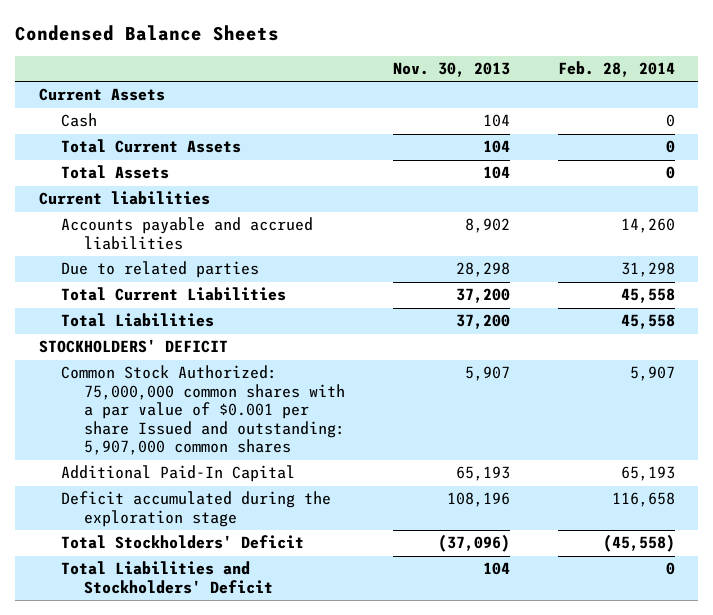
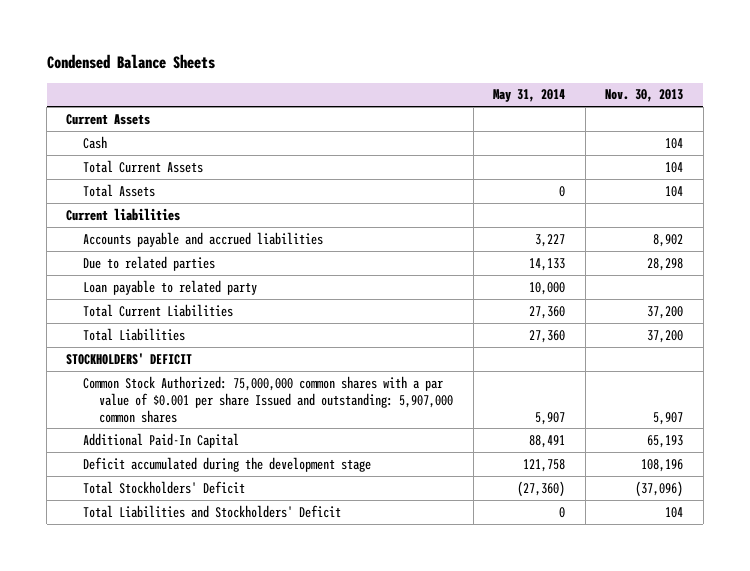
[557,61,675,78] Feb. 28, 2014 -> none
none -> [493,89,566,103] May 31, 2014
none -> [82,279,257,295] Loan payable to related party
[61,491,332,527] Deficit accumulated during the exploration stage -> [82,456,371,472] Deficit accumulated during the development stage

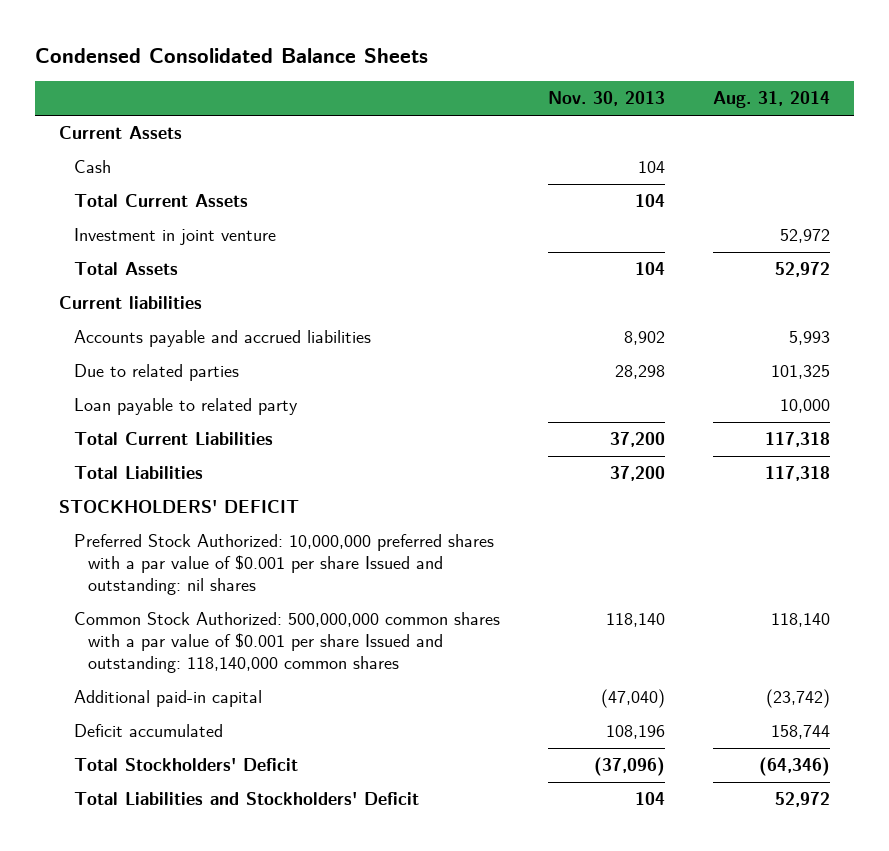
[46,54,215,70] Condensed Balance Sheets -> [35,47,429,63] Condensed Consolidated Balance Sheets
[493,89,566,103] May 31, 2014 -> none
none -> [712,91,830,109] Aug. 31, 2014
none -> [73,228,276,246] Investment in joint venture
none -> [73,534,494,595] Preferred Stock Authorized: 10,000,000 preferred shares with a par value of $0.001 per share Issued and outstanding: nil shares
[82,375,454,423] Common Stock Authorized: 75,000,000 common shares with a par value of $0.001 per share Issued and outstanding: 5,907,000 common shares -> [73,612,500,673] Common Stock Authorized: 500,000,000 common shares with a par value of $0.001 per share Issued and outstanding: 118,140,000 common shares
[653,411,684,425] 5,907 -> [605,613,665,628] 118,140
[82,432,239,448] Additional Paid-In Capital -> [73,690,262,708] Additional paid-in capital
[647,434,684,448] 65,193 -> [600,689,665,709] (47,040)
[82,456,371,472] Deficit accumulated during the development stage -> [73,724,223,738] Deficit accumulated

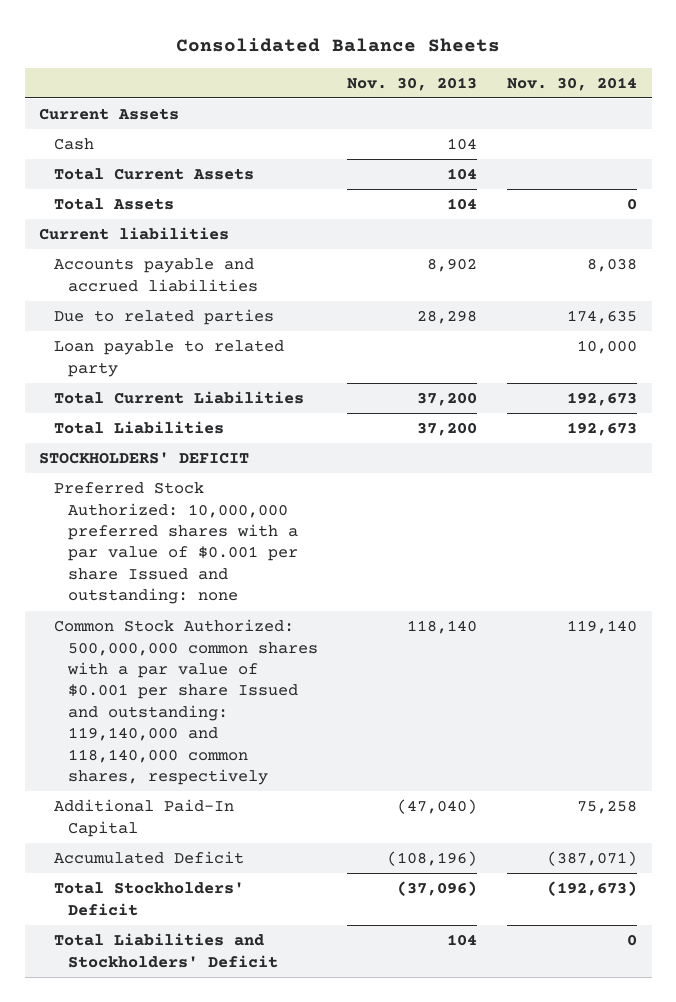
[35,47,429,63] Condensed Consolidated Balance Sheets -> [176,37,501,52] Consolidated Balance Sheets
[712,91,830,109] Aug. 31, 2014 -> none
none -> [506,76,637,91] Nov. 30, 2014
[73,228,276,246] Investment in joint venture -> none
[73,534,494,595] Preferred Stock Authorized: 10,000,000 preferred shares with a par value of $0.001 per share Issued and outstanding: nil shares -> [53,482,298,605] Preferred Stock Authorized: 10,000,000 preferred shares with a par value of $0.001 per share Issued and outstanding: none
[73,612,500,673] Common Stock Authorized: 500,000,000 common shares with a par value of $0.001 per share Issued and outstanding: 118,140,000 common shares -> [53,619,318,786] Common Stock Authorized: 500,000,000 common shares with a par value of $0.001 per share Issued and outstanding: 119,140,000 and 118,140,000 common shares, respectively
[73,690,262,708] Additional paid-in capital -> [53,799,234,837] Additional Paid-In Capital
[73,724,223,738] Deficit accumulated -> [53,851,244,865] Accumulated Deficit
[605,725,665,740] 108,196 -> [387,851,478,867] (108,196)

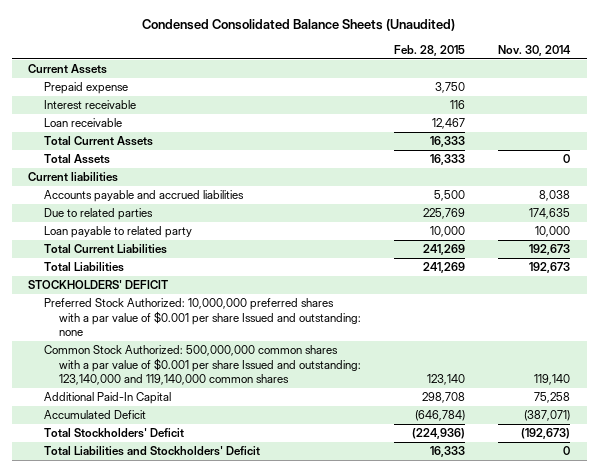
[176,37,501,52] Consolidated Balance Sheets -> [142,19,456,32] Condensed Consolidated Balance Sheets (Unaudited)
[347,76,478,91] Nov. 30, 2013 -> none
none -> [394,44,466,56] Feb. 28, 2015
[53,138,94,151] Cash -> none
none -> [43,82,128,95] Prepaid expense
none -> [43,100,136,110] Interest receivable
none -> [43,118,122,128] Loan receivable
[53,619,318,786] Common Stock Authorized: 500,000,000 common shares with a par value of $0.001 per share Issued and outstanding: 119,140,000 and 118,140,000 common shares, respectively -> [43,345,361,385] Common Stock Authorized: 500,000,000 common shares with a par value of $0.001 per share Issued and outstanding: 123,140,000 and 119,140,000 common shares

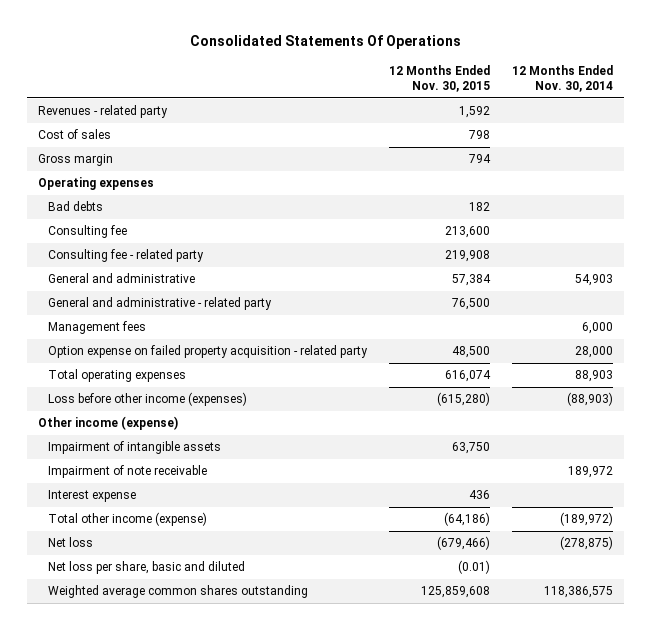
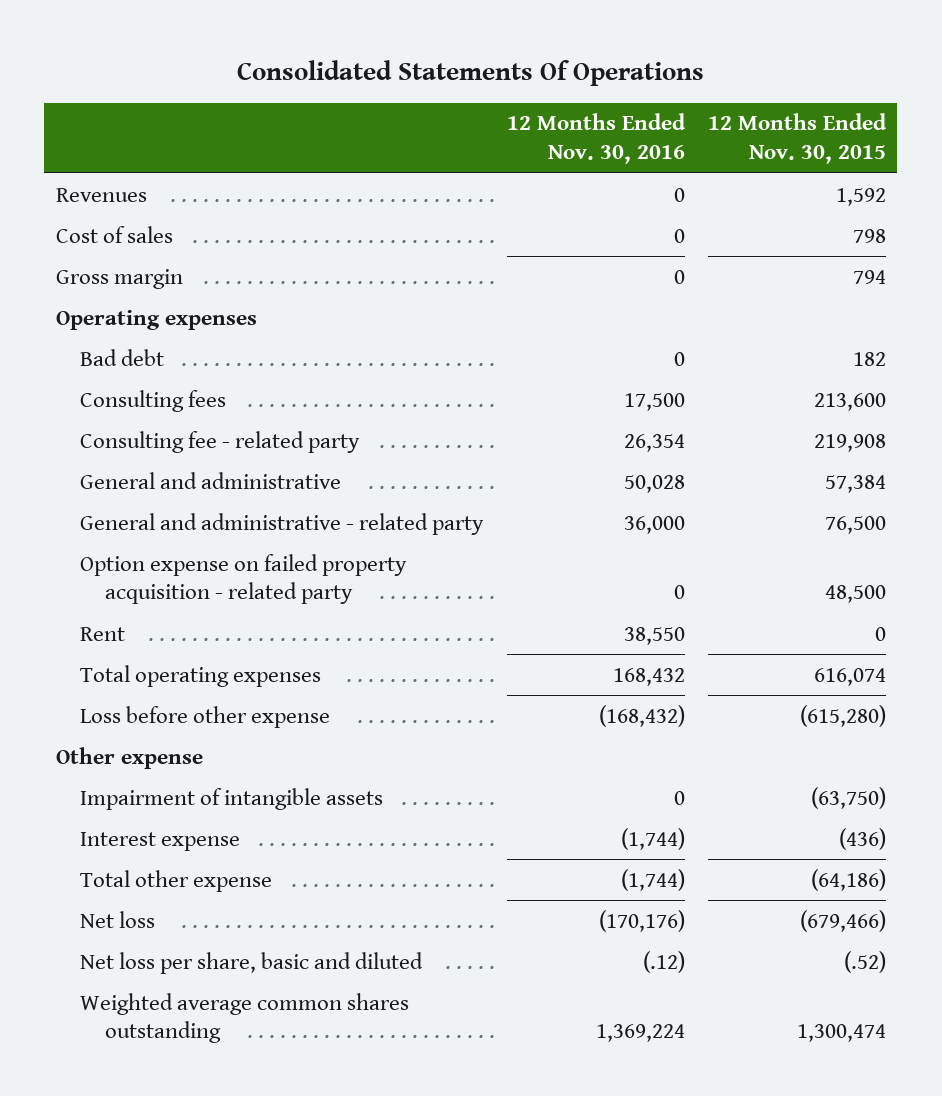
[512,64,614,93] 12 Months Ended Nov. 30, 2014 -> none
none -> [506,113,686,165] 12 Months Ended Nov. 30, 2016
[38,105,169,119] Revenues - related party -> [55,187,147,202] Revenues
[48,201,104,212] Bad debts -> [80,348,165,366] Bad debt
[48,225,128,239] Consulting fee -> [80,389,227,412] Consulting fees
[48,321,147,335] Management fees -> none
none -> [80,626,126,641] Rent
[48,465,208,479] Impairment of note receivable -> none
[48,392,248,407] Loss before other income (expenses) -> [80,705,331,728] Loss before other expense
[38,416,179,431] Other income (expense) -> [55,746,203,769] Other expense
[452,442,491,455] 63,750 -> [810,786,886,809] (63,750)
[469,490,491,500] 436 -> [838,827,886,850] (436)
[48,512,208,527] Total other income (expense) -> [80,869,273,892] Total other expense
[458,560,491,575] (0.01) -> [843,950,886,973] (.52)
[421,586,491,599] 125,859,608 -> [796,1024,886,1043] 1,300,474

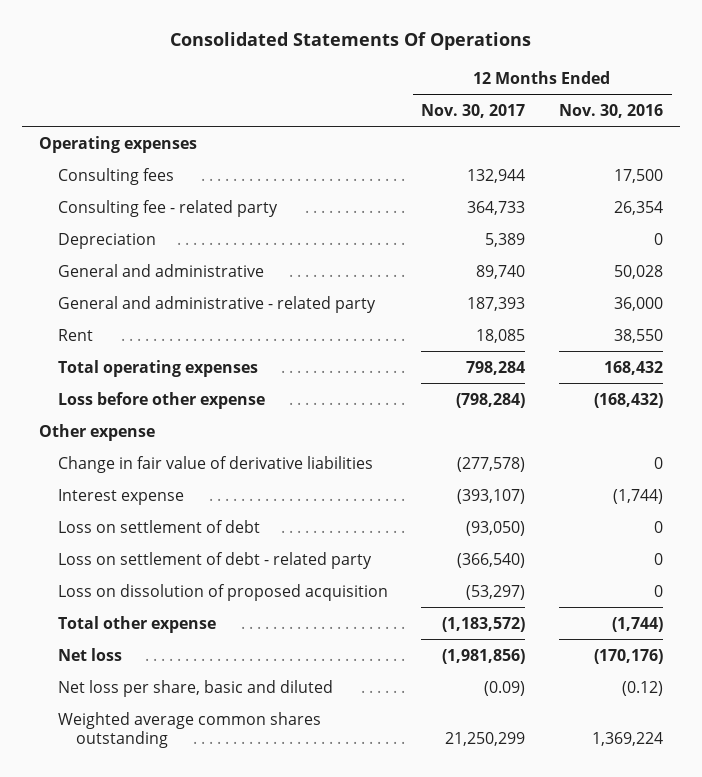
[707,113,887,165] 12 Months Ended Nov. 30, 2015 -> none
none -> [421,103,526,118] Nov. 30, 2017
[55,187,147,202] Revenues -> none
[55,225,173,243] Cost of sales -> none
[55,268,183,289] Gross margin -> none
[80,348,165,366] Bad debt -> none
none -> [57,232,156,249] Depreciation
[80,553,408,605] Option expense on failed property acquisition - related party -> none
[80,787,384,810] Impairment of intangible assets -> none
none -> [57,455,373,473] Change in fair value of derivative liabilities
none -> [57,519,260,533] Loss on settlement of debt
none -> [57,551,372,569] Loss on settlement of debt - related party
none -> [57,583,388,601] Loss on dissolution of proposed acquisition
[642,950,685,973] (.12) -> [622,680,664,696] (0.12)

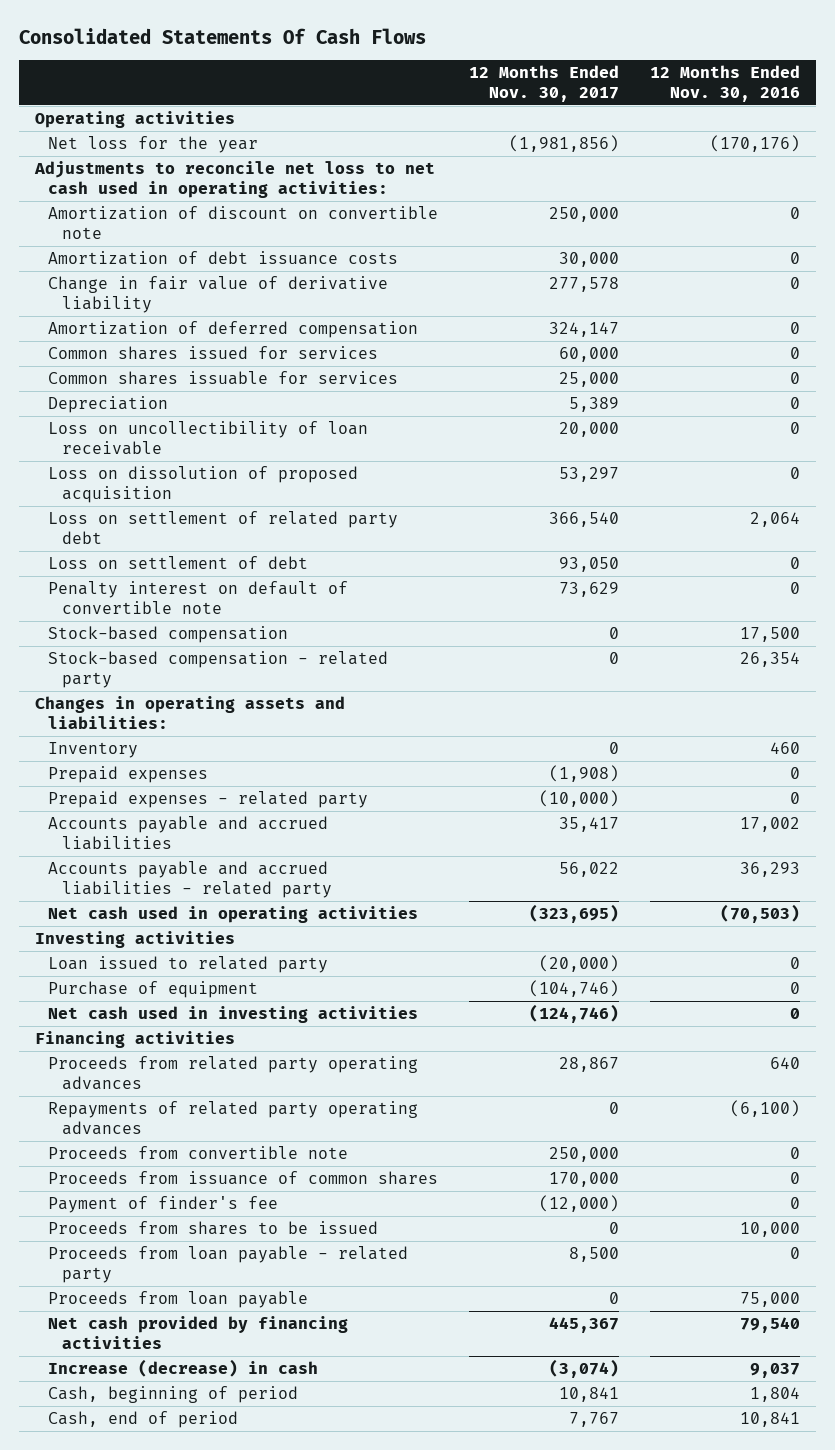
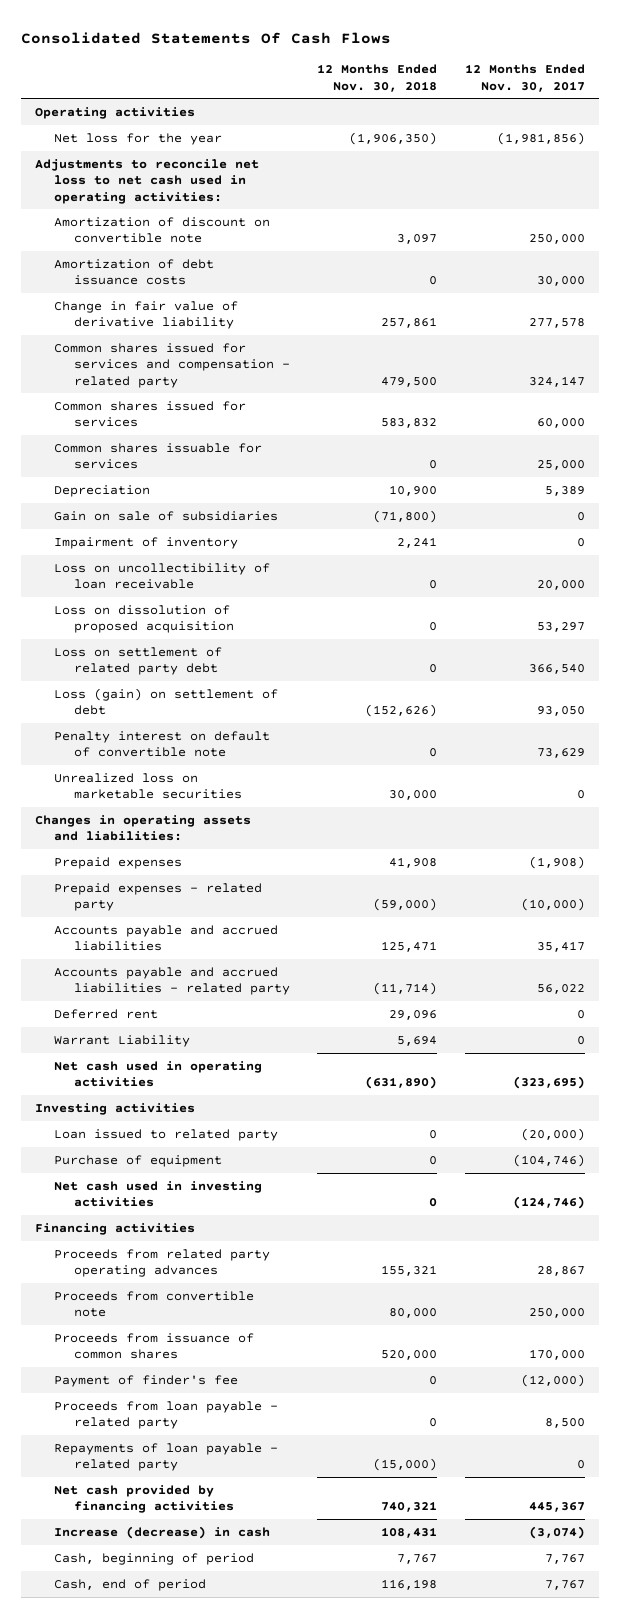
[650,65,801,103] 12 Months Ended Nov. 30, 2016 -> none
none -> [317,64,438,92] 12 Months Ended Nov. 30, 2018
[48,321,419,339] Amortization of deferred compensation -> [54,342,290,388] Common shares issued for services and compensation - related party
none -> [54,510,279,521] Gain on sale of subsidiaries
none -> [54,536,239,549] Impairment of inventory
[48,556,309,570] Loss on settlement of debt -> [54,687,279,716] Loss (gain) on settlement of debt
[48,626,289,644] Stock-based compensation -> none
[48,651,389,688] Stock-based compensation - related party -> none
none -> [54,772,242,800] Unrealized loss on marketable securities
[48,742,139,759] Inventory -> none
none -> [54,1008,159,1019] Deferred rent
none -> [54,1034,191,1047] Warrant Liability
[48,1101,419,1135] Repayments of related party operating advances -> none
[48,1221,379,1236] Proceeds from shares to be issued -> none
[48,1291,309,1309] Proceeds from loan payable -> none
none -> [54,1442,279,1472] Repayments of loan payable - related party
[559,1387,620,1403] 10,841 -> [545,1553,586,1564] 7,767

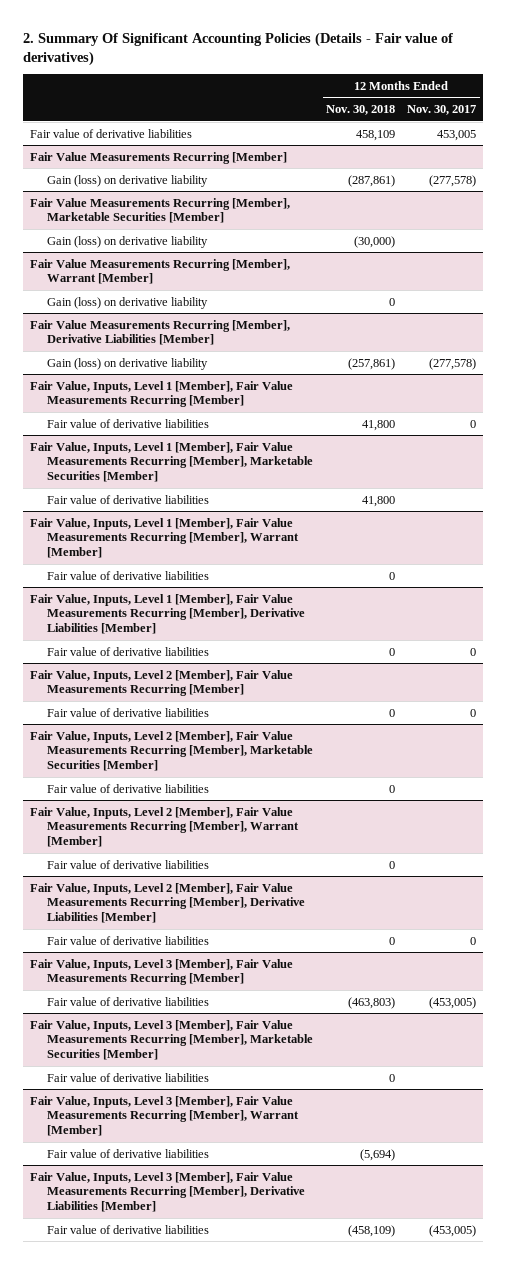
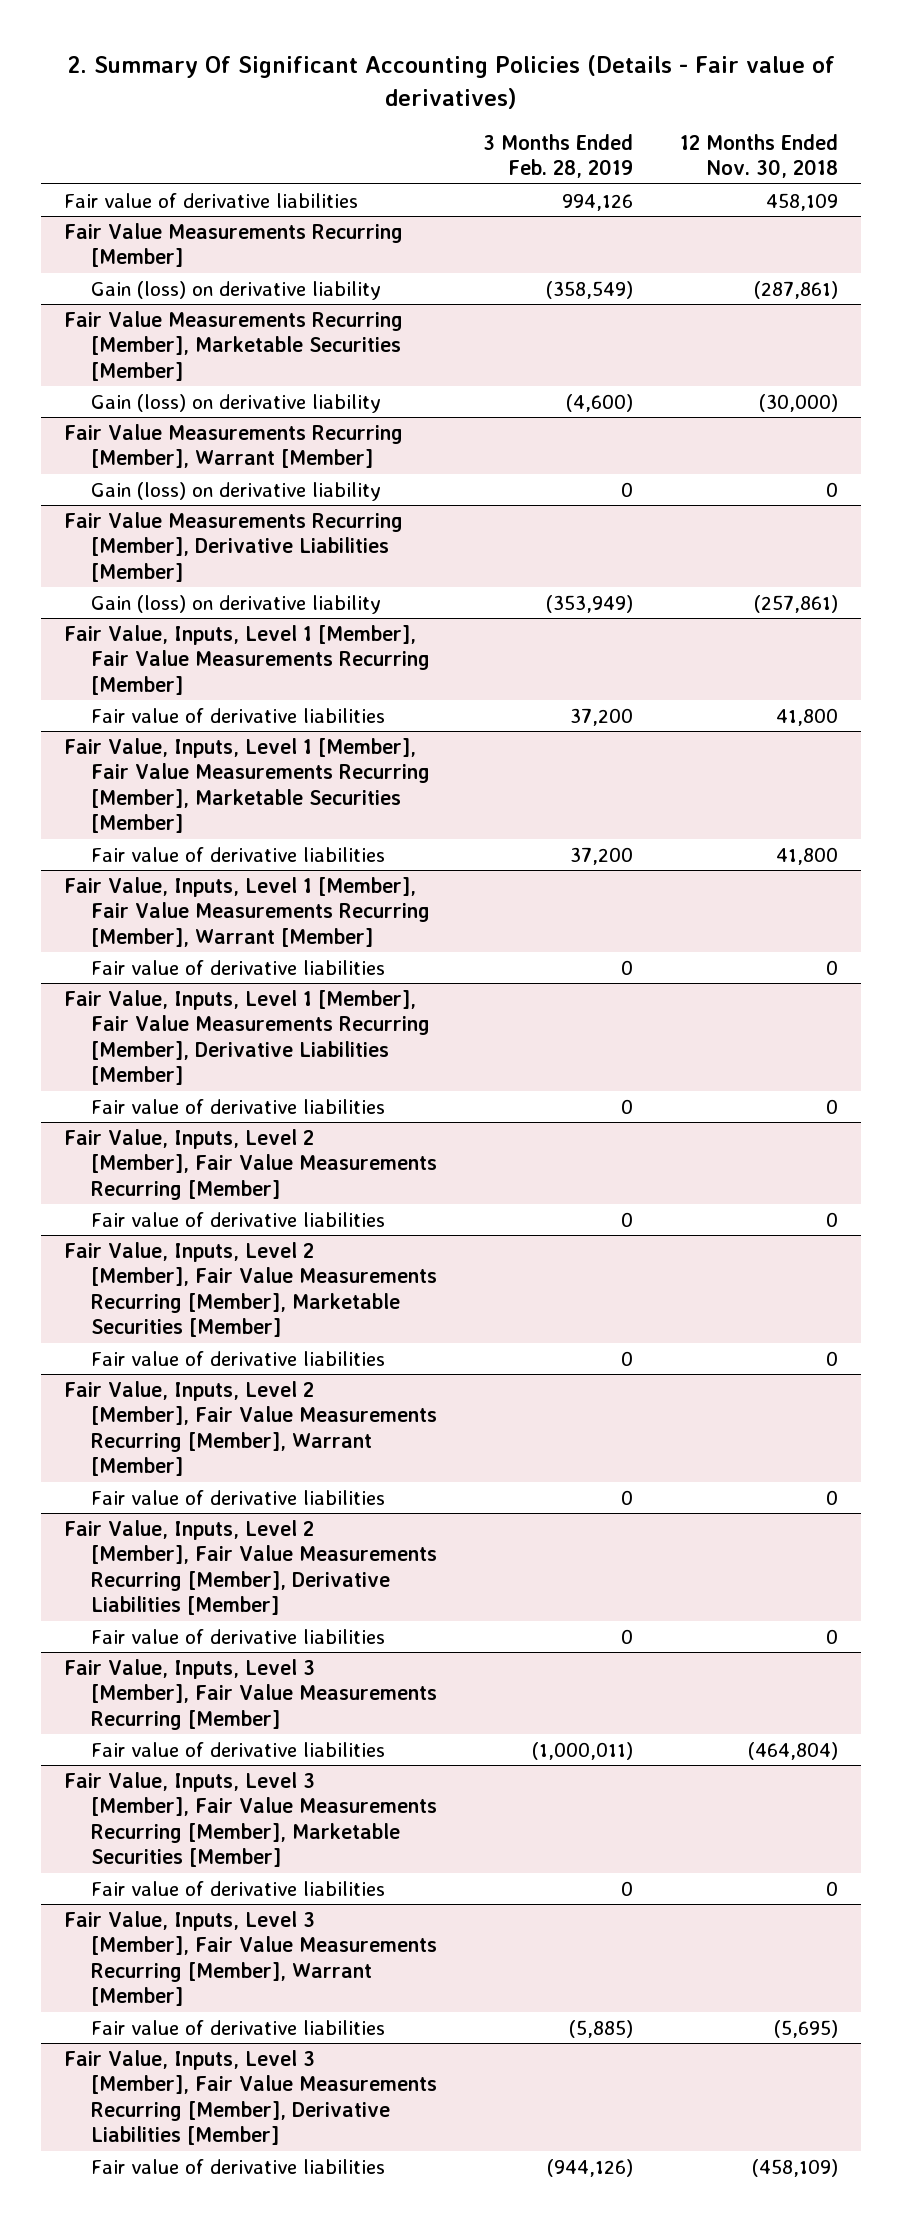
[407,105,477,116] Nov. 30, 2017 -> none
none -> [483,133,634,179] 3 Months Ended Feb. 28, 2019
[347,996,395,1009] (463,803) -> [747,1741,838,1760] (464,804)
[359,1148,395,1161] (5,694) -> [773,2019,838,2038] (5,695)

